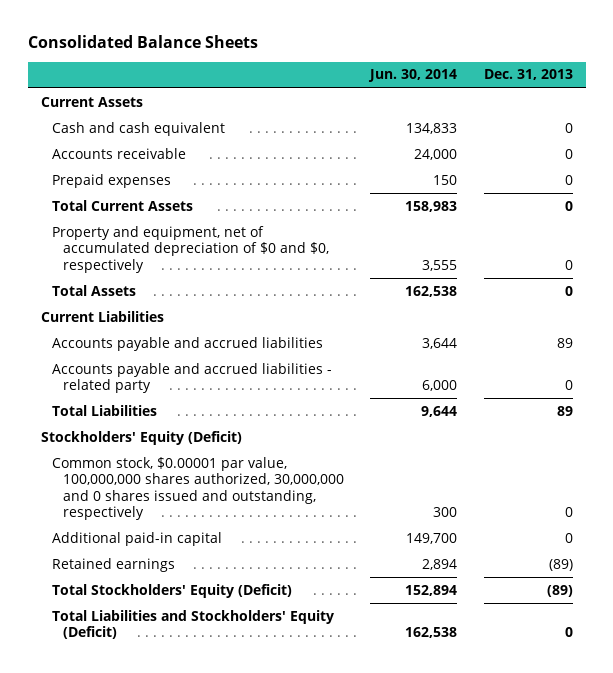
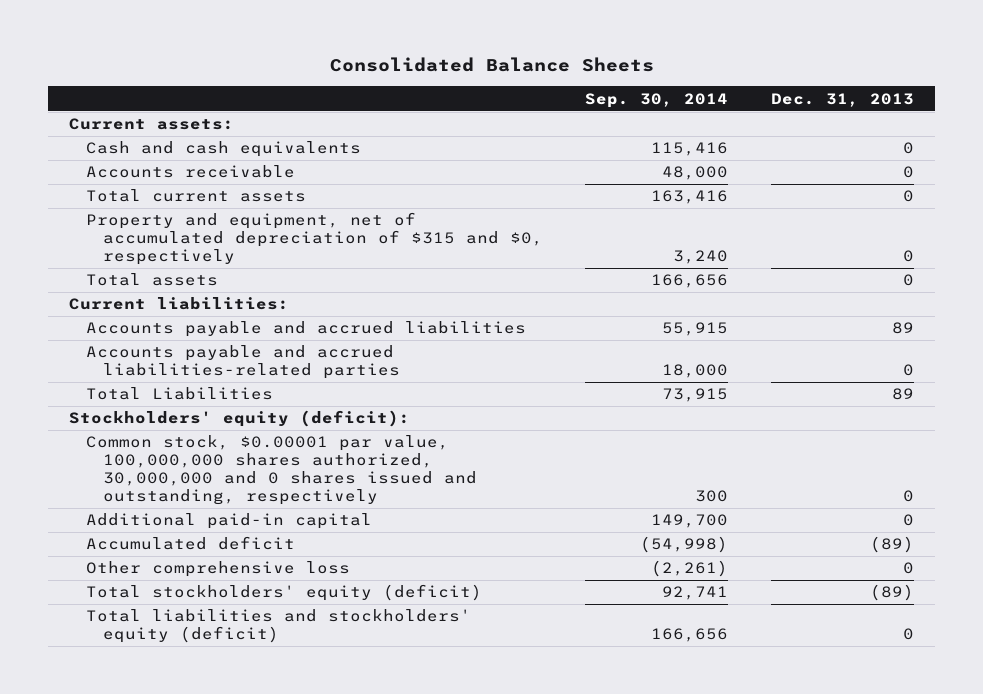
[368,69,458,83] Jun. 30, 2014 -> none
none -> [585,92,729,108] Sep. 30, 2014
[40,96,143,107] Current Assets -> [69,118,235,131] Current assets:
[51,121,225,136] Cash and cash equivalent -> [86,141,362,158] Cash and cash equivalents
[51,173,171,188] Prepaid expenses -> none
[51,199,193,211] Total Current Assets -> [86,189,307,203] Total current assets
[51,225,330,273] Property and equipment, net of accumulated depreciation of $0 and $0, respectively -> [86,212,543,265] Property and equipment, net of accumulated depreciation of $315 and $0, respectively
[51,284,136,296] Total Assets -> [86,273,219,287] Total assets
[40,310,164,322] Current Liabilities -> [69,297,290,311] Current liabilities:
[51,362,332,394] Accounts payable and accrued liabilities - related party -> [86,345,400,380] Accounts payable and accrued liabilities-related parties
[40,430,242,445] Stockholders' Equity (Deficit) -> [69,410,411,428] Stockholders' equity (deficit):
[51,557,175,572] Retained earnings -> [86,536,296,551] Accumulated deficit
none -> [86,561,351,578] Other comprehensive loss
[51,583,292,598] Total Stockholders' Equity (Deficit) -> [86,584,483,602] Total stockholders' equity (deficit)
[51,609,334,640] Total Liabilities and Stockholders' Equity (Deficit) -> [86,609,472,644] Total liabilities and stockholders' equity (deficit)

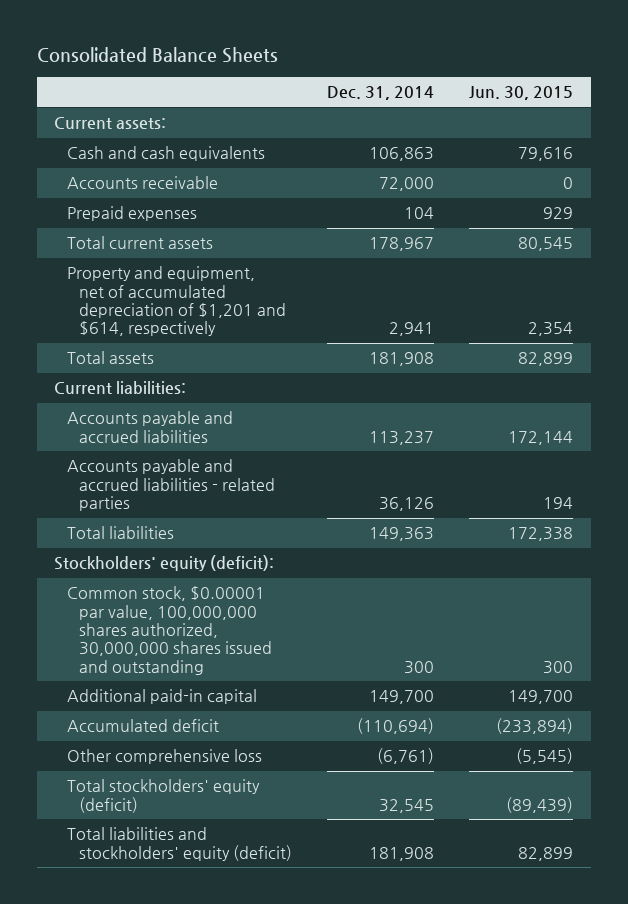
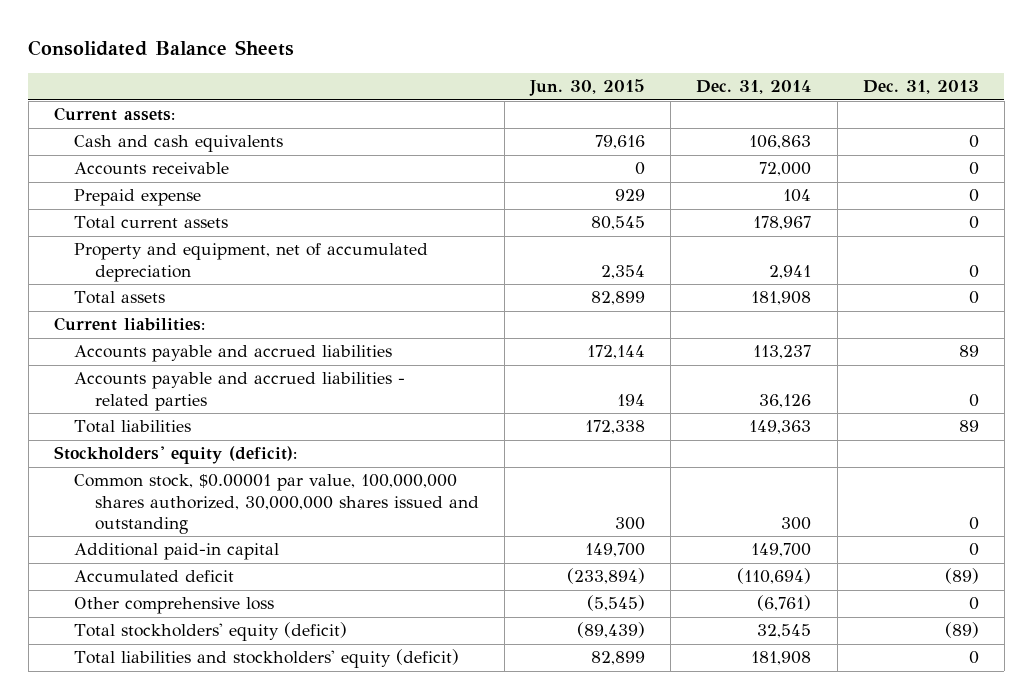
none -> [862,80,979,95] Dec. 31, 2013
[66,206,197,222] Prepaid expenses -> [74,189,202,207] Prepaid expense
[66,266,287,337] Property and equipment, net of accumulated depreciation of $1,201 and $614, respectively -> [74,243,429,282] Property and equipment, net of accumulated depreciation

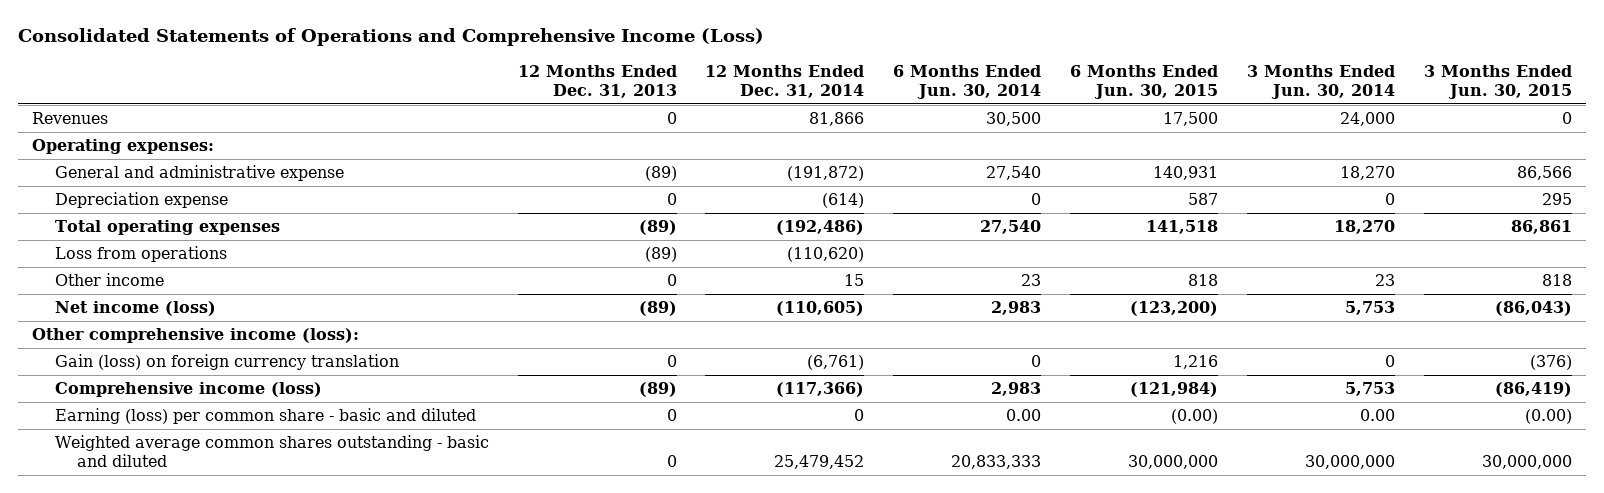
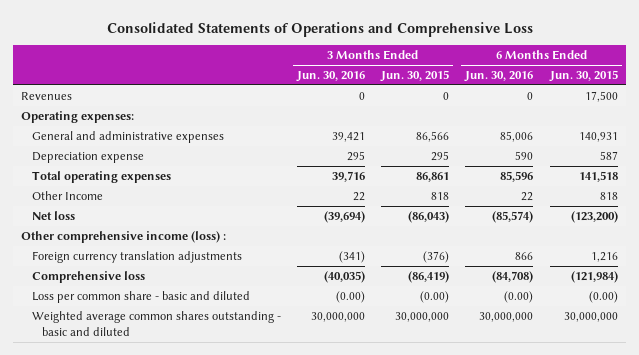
[17,27,764,46] Consolidated Statements of Operations and Comprehensive Income (Loss) -> [106,21,533,37] Consolidated Statements of Operations and Comprehensive Loss
[517,64,677,98] 12 Months Ended Dec. 31, 2013 -> none
[705,64,865,98] 12 Months Ended Dec. 31, 2014 -> none
[893,64,1042,99] 6 Months Ended Jun. 30, 2014 -> none
[1246,64,1395,99] 3 Months Ended Jun. 30, 2014 -> none
none -> [295,71,365,83] Jun. 30, 2016
none -> [464,71,534,83] Jun. 30, 2016
[54,165,344,182] General and administrative expense -> [31,130,224,143] General and administrative expenses
[54,246,227,263] Loss from operations -> none
[54,273,164,287] Other income -> [31,190,103,200] Other Income
[54,301,216,317] Net income (loss) -> [31,210,75,220] Net loss
[32,328,360,344] Other comprehensive income (loss): -> [21,230,227,243] Other comprehensive income (loss) :
[54,354,399,371] Gain (loss) on foreign currency translation -> [31,250,242,263] Foreign currency translation adjustments
[54,382,322,398] Comprehensive income (loss) -> [31,270,145,283] Comprehensive loss
[54,408,476,425] Earning (loss) per common share - basic and diluted -> [31,290,250,303] Loss per common share - basic and diluted

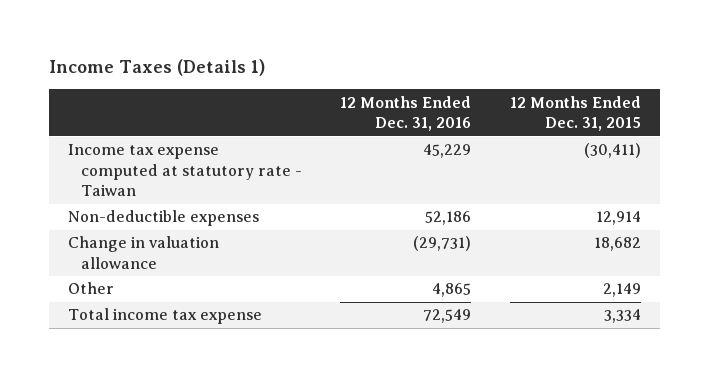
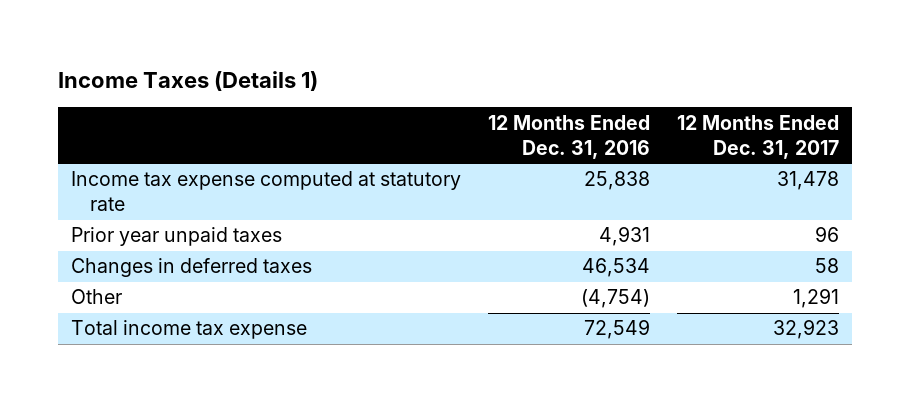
[510,95,642,132] 12 Months Ended Dec. 31, 2015 -> none
none -> [676,114,839,159] 12 Months Ended Dec. 31, 2017
[68,210,260,227] Non-deductible expenses -> none
[68,236,220,269] Change in valuation allowance -> none
[68,144,302,197] Income tax expense computed at statutory rate - Taiwan -> [71,171,462,212] Income tax expense computed at statutory rate
[423,144,472,159] 45,229 -> [584,171,651,191] 25,838
none -> [71,227,283,247] Prior year unpaid taxes
none -> [71,258,313,278] Changes in deferred taxes
[432,283,472,298] 4,865 -> [581,289,651,309] (4,754)

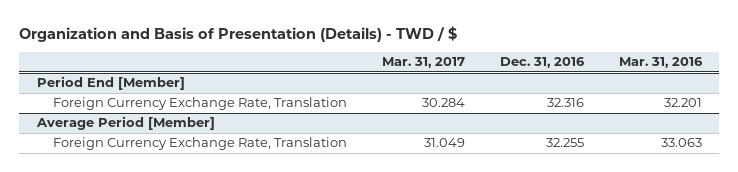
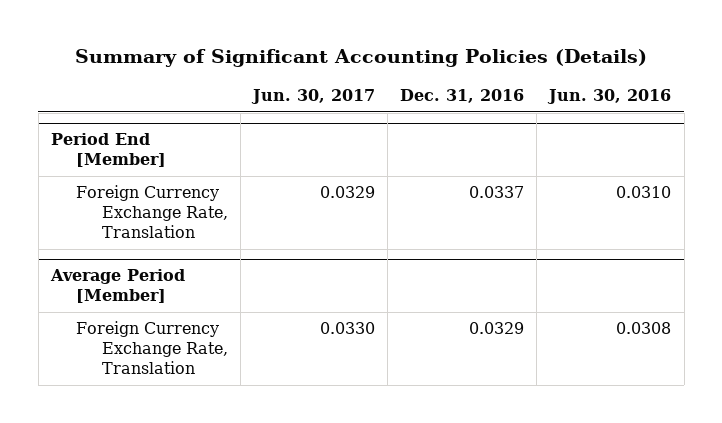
[19,25,458,42] Organization and Basis of Presentation (Details) - TWD / $ -> [75,49,648,68] Summary of Significant Accounting Policies (Details)
[381,57,465,69] Mar. 31, 2017 -> none
[618,57,703,69] Mar. 31, 2016 -> none
none -> [250,89,375,105] Jun. 30, 2017
none -> [547,89,672,105] Jun. 30, 2016
[546,98,584,108] 32.316 -> [469,186,525,199] 0.0337
[545,138,584,148] 32.255 -> [469,322,525,335] 0.0329

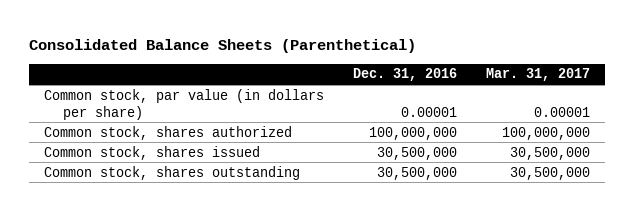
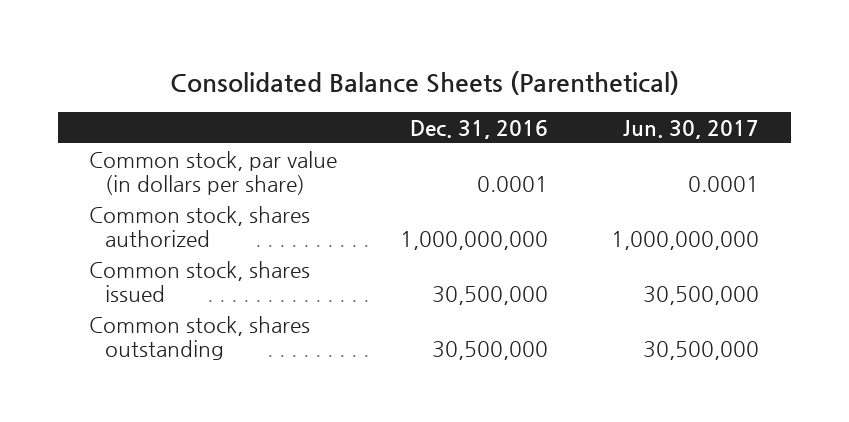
[486,68,591,82] Mar. 31, 2017 -> none
none -> [623,119,760,139] Jun. 30, 2017
[401,106,458,117] 0.00001 -> [477,176,549,193] 0.0001
[369,126,458,140] 100,000,000 -> [400,231,549,251] 1,000,000,000

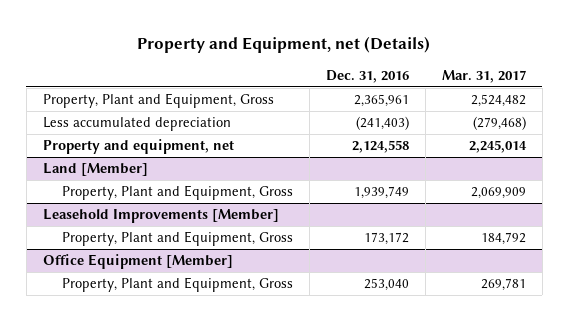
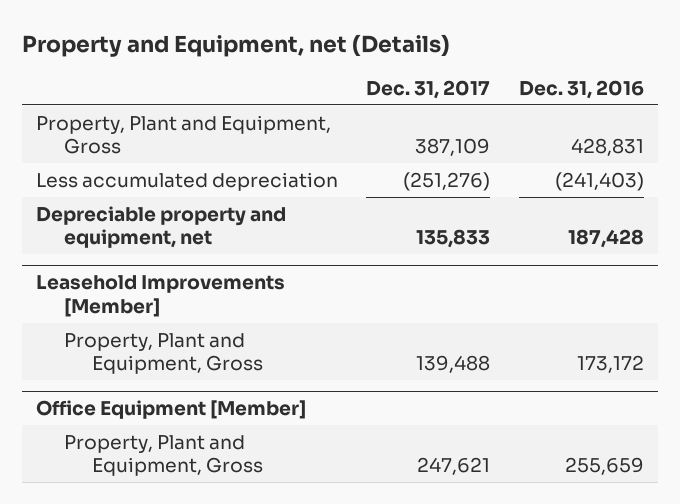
[441,69,526,83] Mar. 31, 2017 -> none
none -> [366,80,491,100] Dec. 31, 2017
[353,94,409,108] 2,365,961 -> [570,138,644,157] 428,831
[42,163,148,177] Land [Member] -> none
[61,185,293,201] Property, Plant and Equipment, Gross -> none
[42,139,234,155] Property and equipment, net -> [36,205,287,249] Depreciable property and equipment, net
[351,140,409,154] 2,124,558 -> [567,229,644,249] 187,428
[363,278,409,292] 253,040 -> [564,457,644,476] 255,659

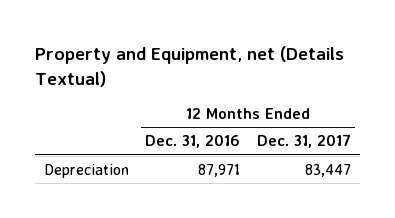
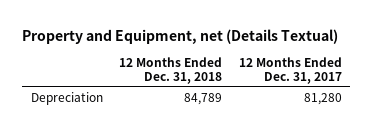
[145,134,241,149] Dec. 31, 2016 -> none
none -> [119,57,223,85] 12 Months Ended Dec. 31, 2018
[305,163,352,177] 83,447 -> [304,93,343,106] 81,280

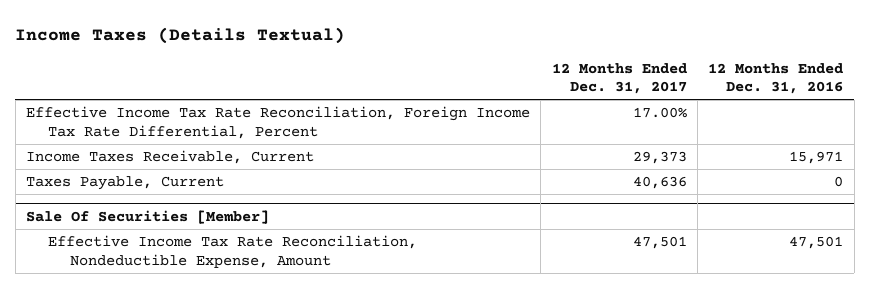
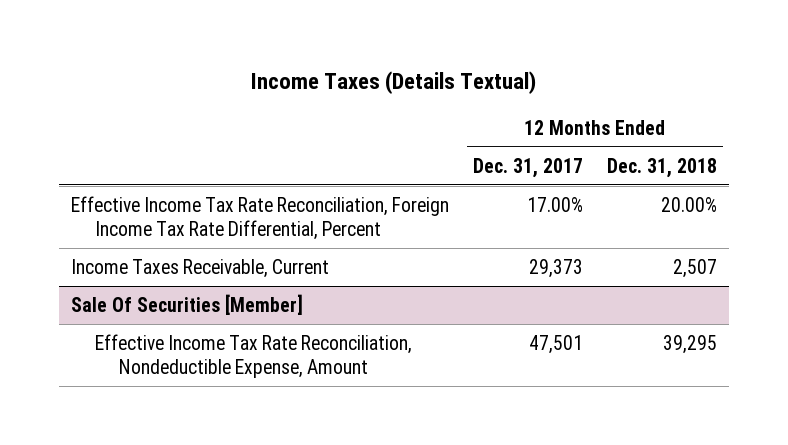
[708,62,844,95] 12 Months Ended Dec. 31, 2016 -> none
none -> [606,157,717,178] Dec. 31, 2018
[26,176,225,191] Taxes Payable, Current -> none

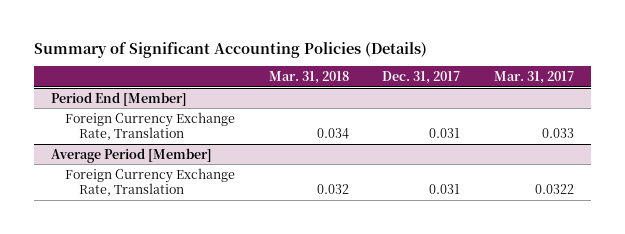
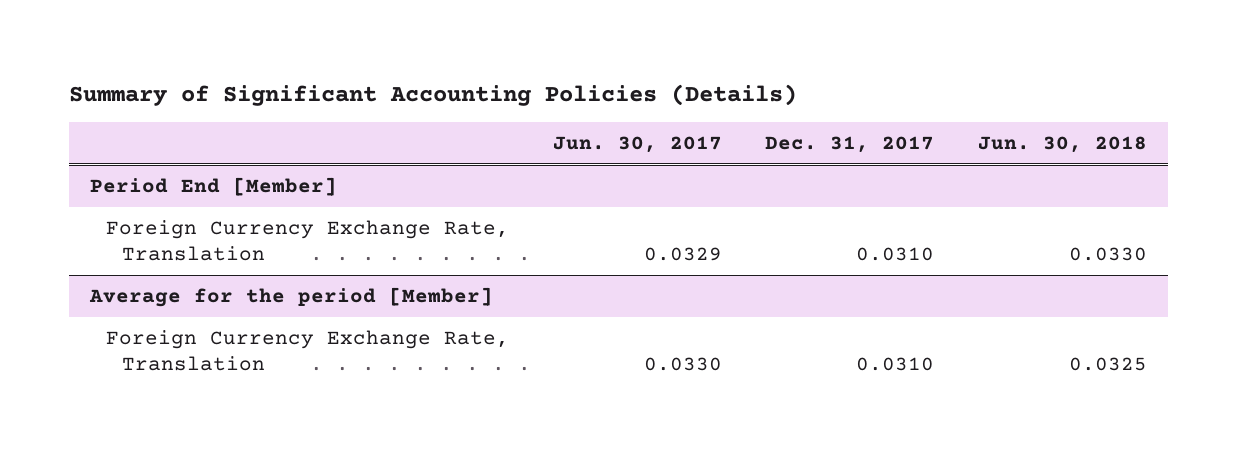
[268,71,349,85] Mar. 31, 2018 -> none
[493,71,574,85] Mar. 31, 2017 -> none
none -> [552,136,722,154] Jun. 30, 2017
none -> [977,136,1147,154] Jun. 30, 2018
[429,128,461,139] 0.031 -> [856,247,935,262] 0.0310
[50,147,212,163] Average Period [Member] -> [89,287,494,308] Average for the period [Member]
[429,184,461,195] 0.031 -> [856,357,935,372] 0.0310

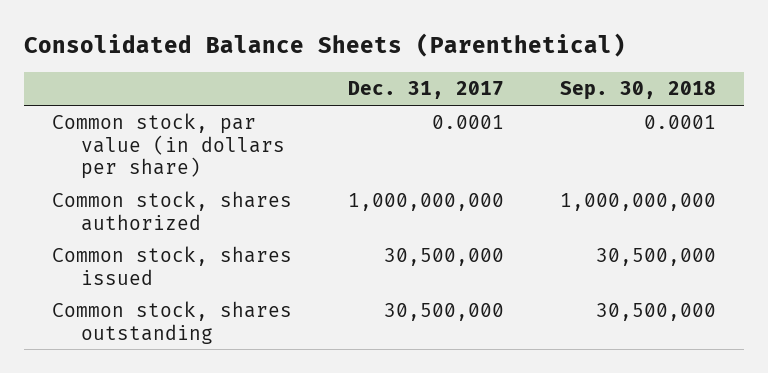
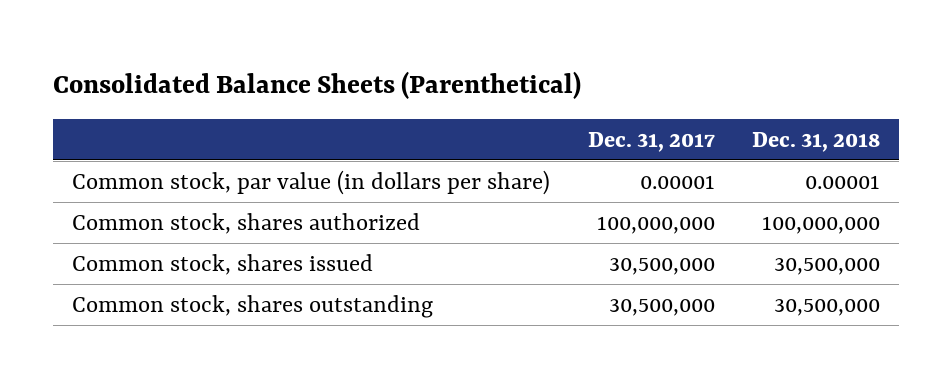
[559,81,716,101] Sep. 30, 2018 -> none
none -> [751,131,880,152] Dec. 31, 2018
[431,115,504,130] 0.0001 -> [639,174,715,189] 0.00001
[347,193,504,212] 1,000,000,000 -> [596,215,715,234] 100,000,000

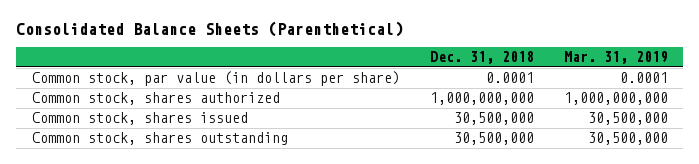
[587,131,715,152] Dec. 31, 2017 -> none
none -> [563,51,668,65] Mar. 31, 2019
[804,174,880,189] 0.00001 -> [485,72,534,84] 0.0001
[761,215,880,234] 100,000,000 -> [429,92,534,106] 1,000,000,000

